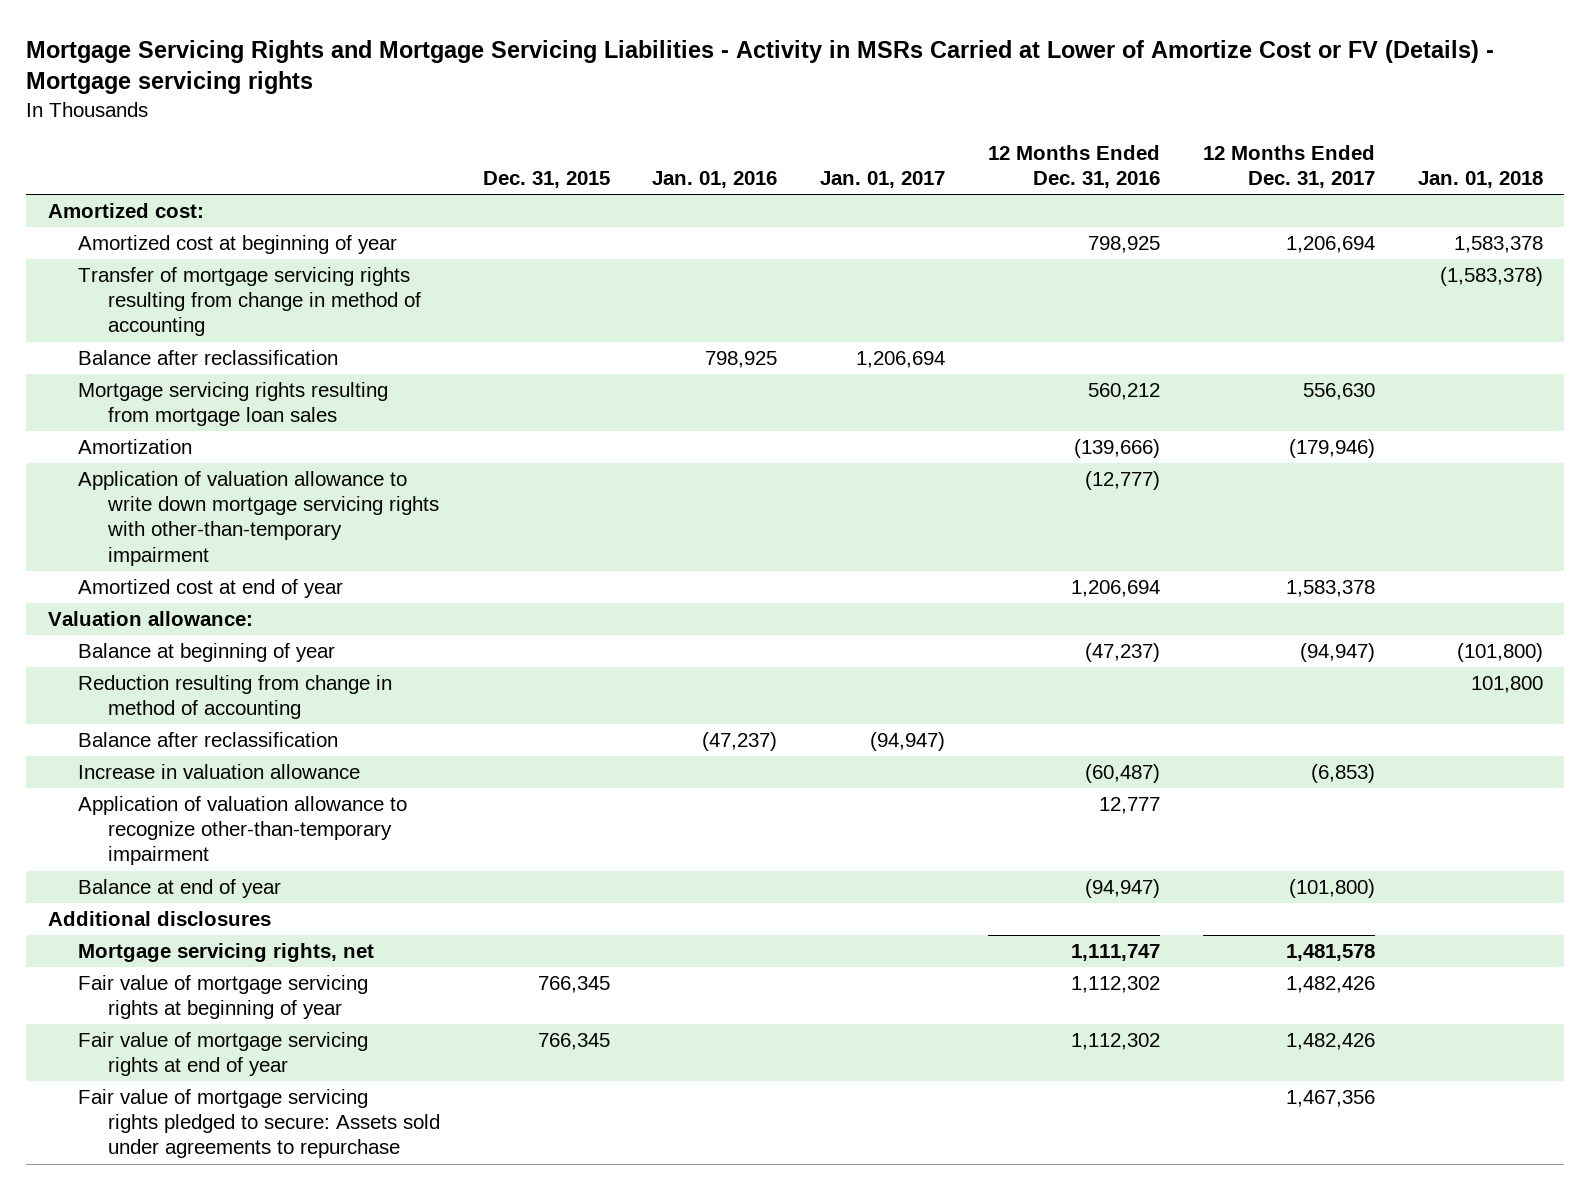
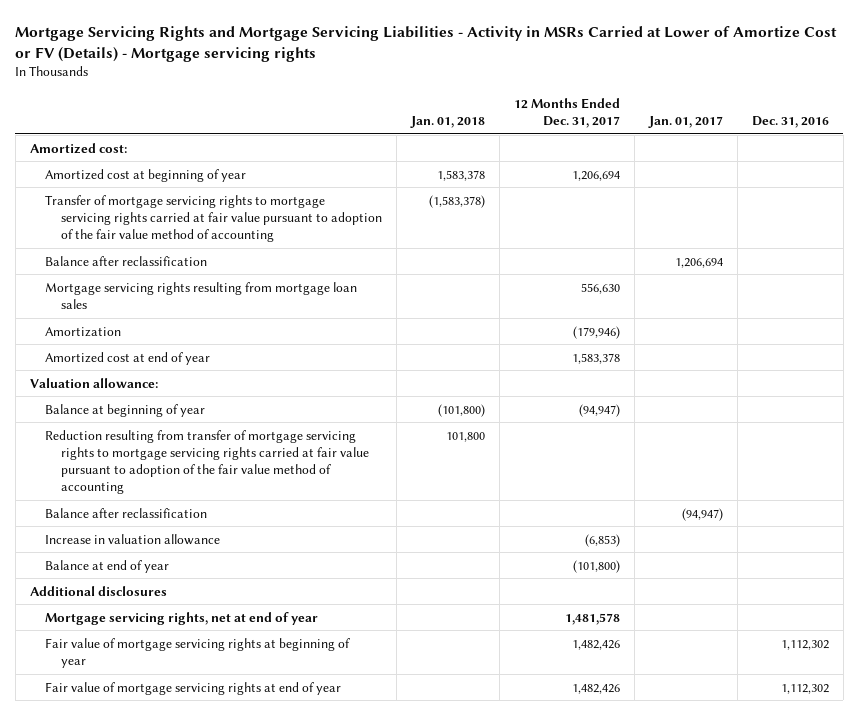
[482,171,610,189] Dec. 31, 2015 -> none
[652,171,778,189] Jan. 01, 2016 -> none
[988,144,1161,189] 12 Months Ended Dec. 31, 2016 -> none
none -> [751,115,829,128] Dec. 31, 2016
[77,267,421,337] Transfer of mortgage servicing rights resulting from change in method of accounting -> [45,194,382,243] Transfer of mortgage servicing rights to mortgage servicing rights carried at fair value pursuant to adoption of the fair value method of accounting
[77,471,439,566] Application of valuation allowance to write down mortgage servicing rights with other-than-temporary impairment -> none
[77,675,392,720] Reduction resulting from change in method of accounting -> [45,429,369,495] Reduction resulting from transfer of mortgage servicing rights to mortgage servicing rights carried at fair value pursuant to adoption of the fair value method of accounting
[77,796,407,866] Application of valuation allowance to recognize other-than-temporary impairment -> none
[77,943,374,963] Mortgage servicing rights, net -> [45,611,319,625] Mortgage servicing rights, net at end of year
[77,1089,440,1159] Fair value of mortgage servicing rights pledged to secure: Assets sold under agreements to repurchase -> none

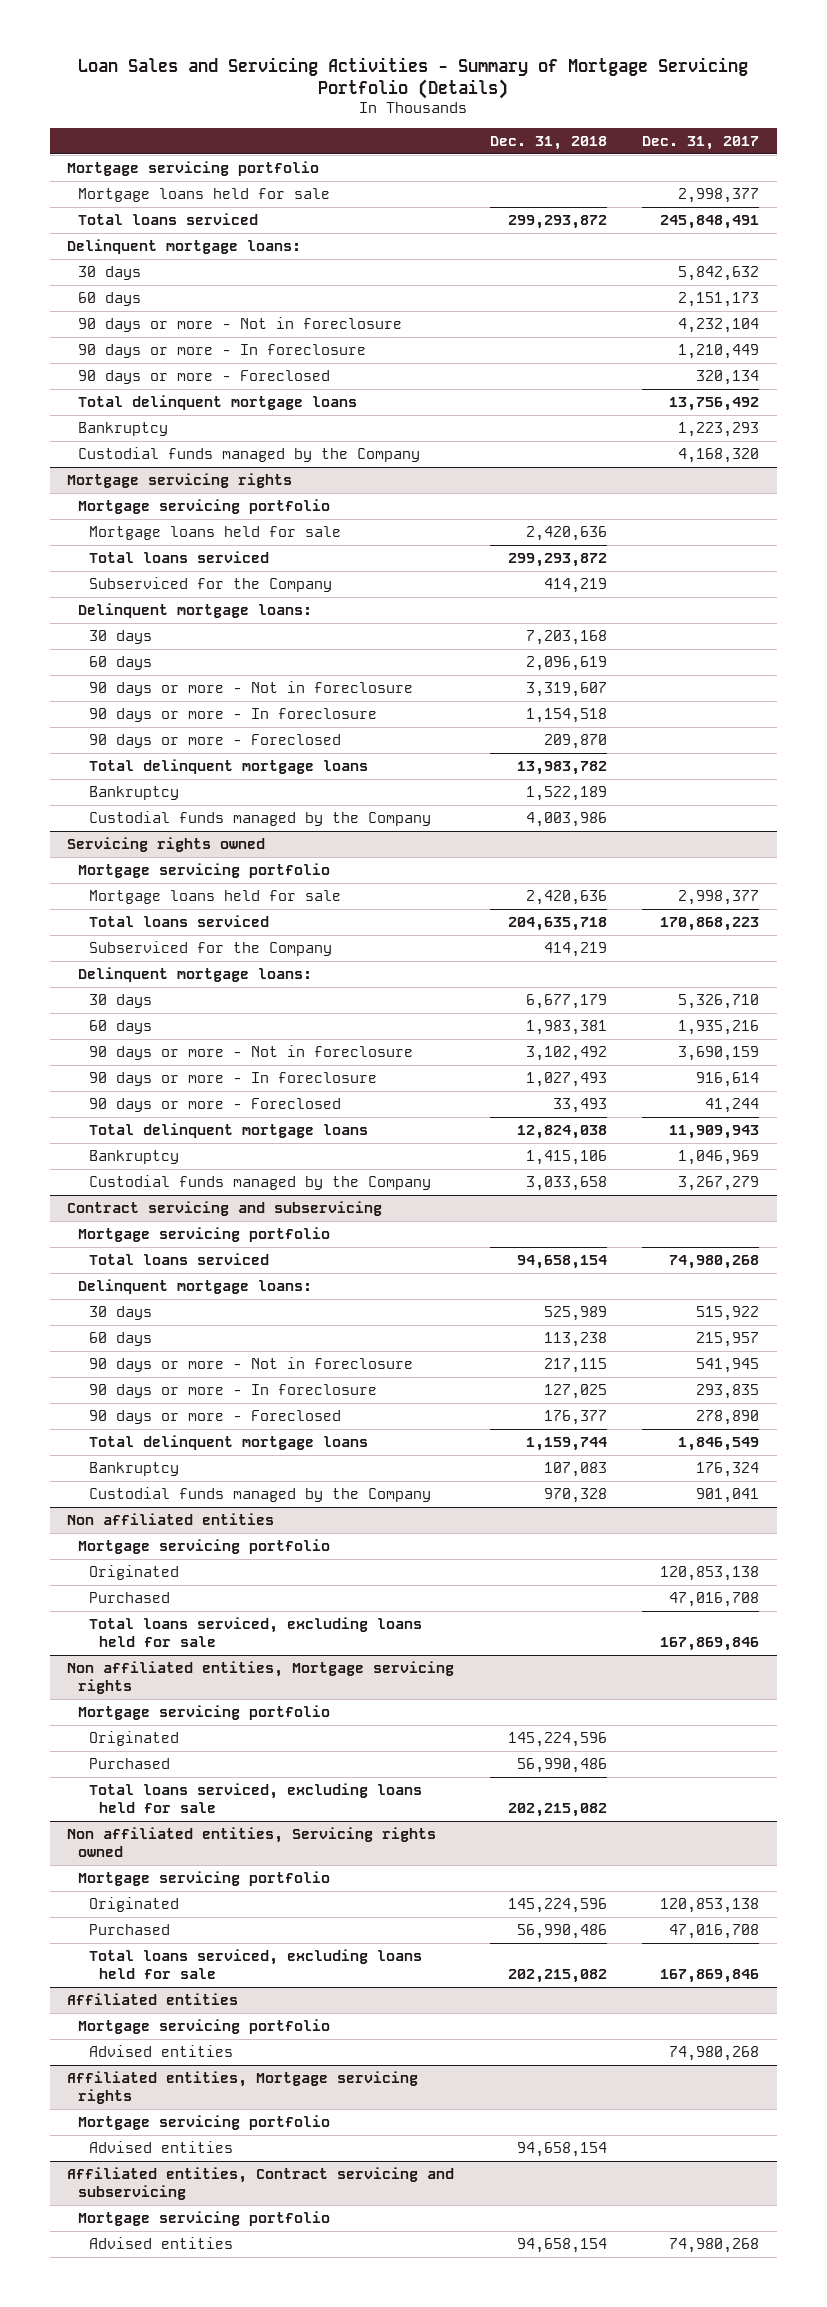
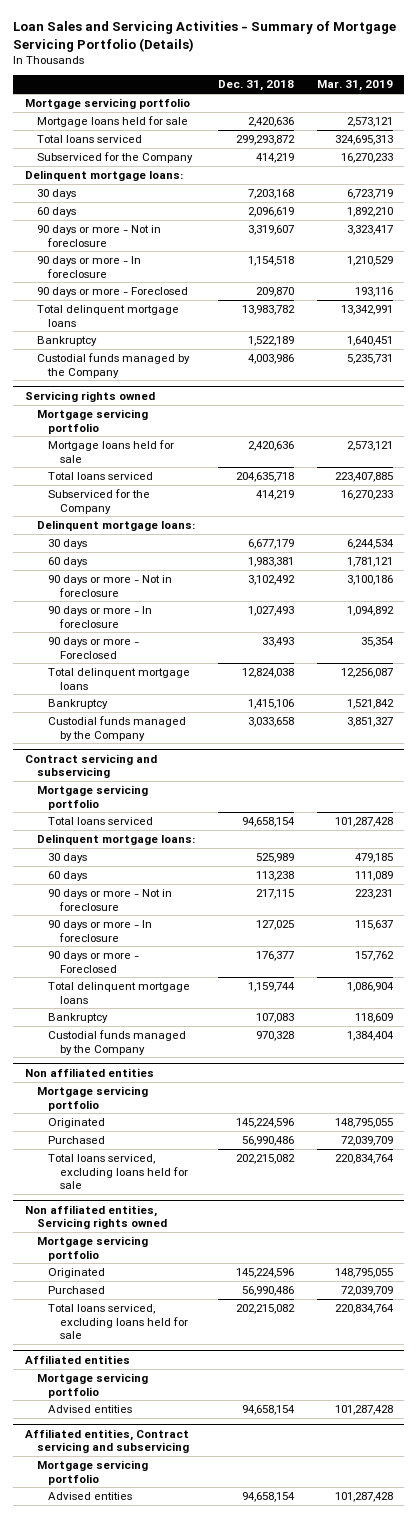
[642,135,760,150] Dec. 31, 2017 -> none
none -> [316,80,393,92] Mar. 31, 2019
[78,188,331,203] Mortgage loans held for sale -> none
[78,213,259,226] Total loans serviced -> none
[67,239,302,255] Delinquent mortgage loans: -> none
[78,266,142,281] 30 days -> none
[78,292,142,307] 60 days -> none
[78,317,403,333] 90 days or more - Not in foreclosure -> none
[78,344,367,359] 90 days or more - In foreclosure -> none
[78,370,331,385] 90 days or more - Foreclosed -> none
[78,395,358,411] Total delinquent mortgage loans -> none
[78,422,169,437] Bankruptcy -> none
[78,447,421,463] Custodial funds managed by the Company -> none
[67,473,293,489] Mortgage servicing rights -> none
[78,499,331,515] Mortgage servicing portfolio -> none
[88,1565,179,1581] Originated -> none
[88,1592,170,1604] Purchased -> none
[88,1617,422,1647] Total loans serviced, excluding loans held for sale -> none
[67,1661,455,1694] Non affiliated entities, Mortgage servicing rights -> none
[78,1705,331,1721] Mortgage servicing portfolio -> none
[88,2045,233,2058] Advised entities -> none
[67,2071,419,2104] Affiliated entities, Mortgage servicing rights -> none
[78,2115,331,2131] Mortgage servicing portfolio -> none

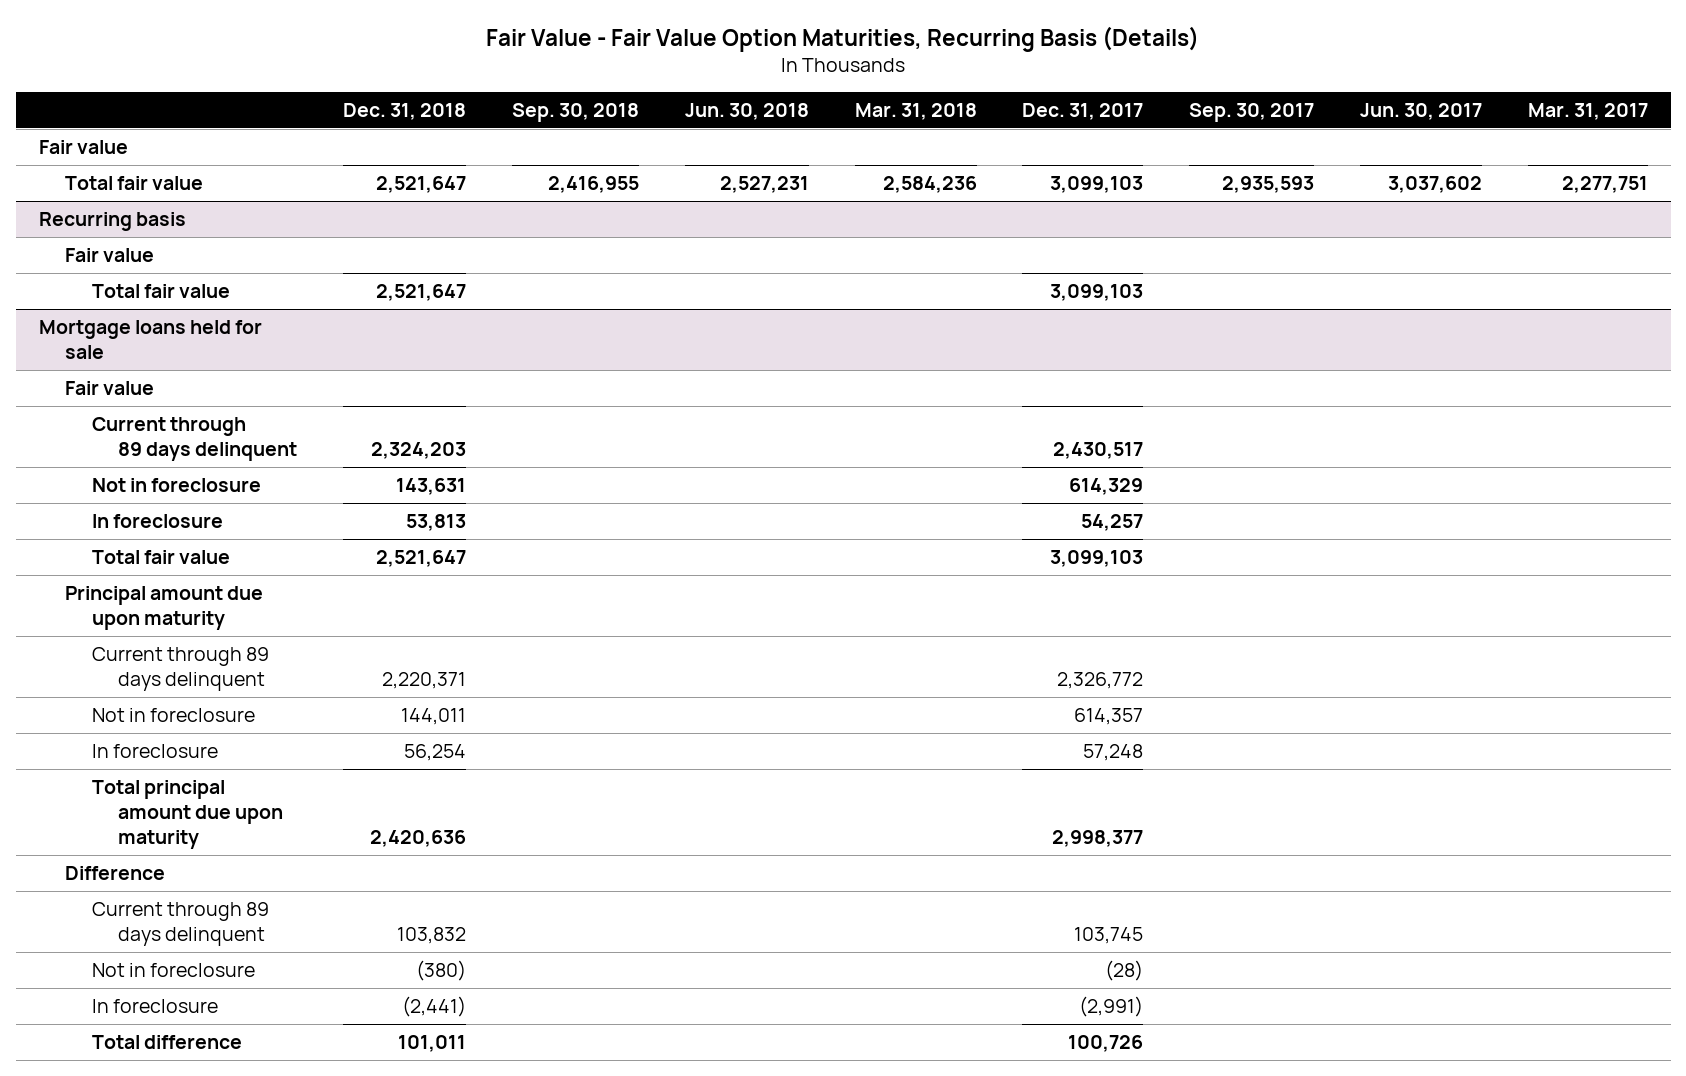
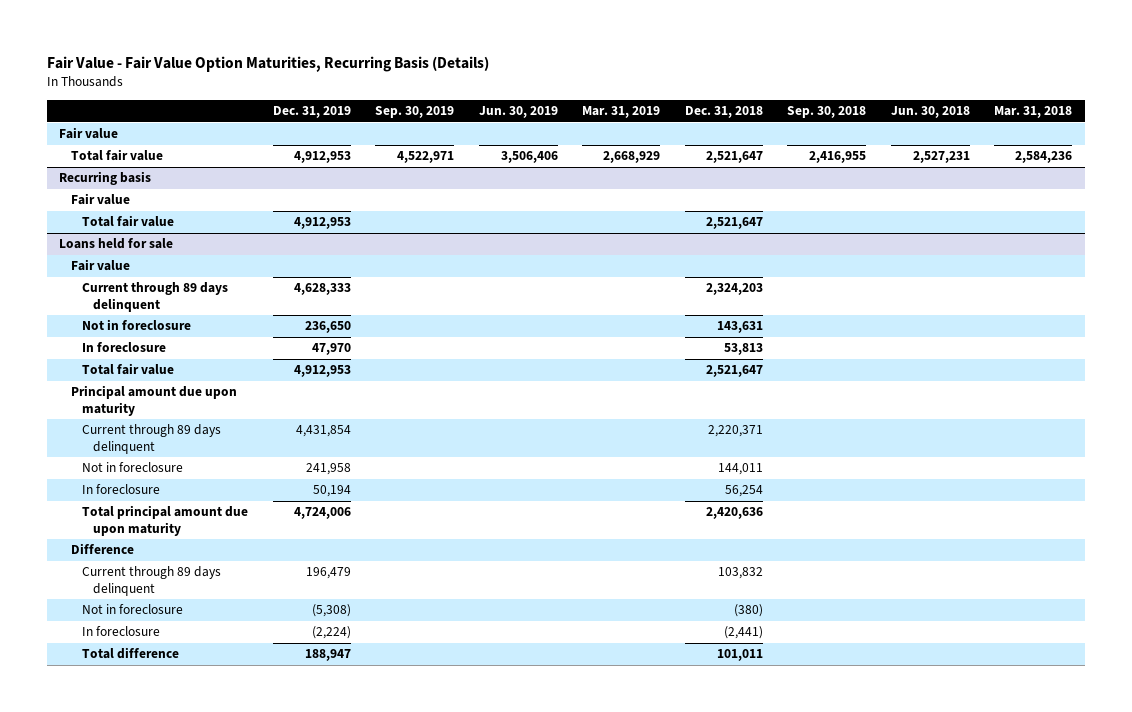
[1022,102,1144,120] Dec. 31, 2017 -> none
[1189,102,1315,122] Sep. 30, 2017 -> none
[1360,102,1483,120] Jun. 30, 2017 -> none
[1527,102,1648,120] Mar. 31, 2017 -> none
none -> [272,106,351,119] Dec. 31, 2019
none -> [375,106,455,119] Sep. 30, 2019
none -> [478,106,558,119] Jun. 30, 2019
none -> [582,106,661,119] Mar. 31, 2019
[38,320,262,360] Mortgage loans held for sale -> [59,238,174,250] Loans held for sale

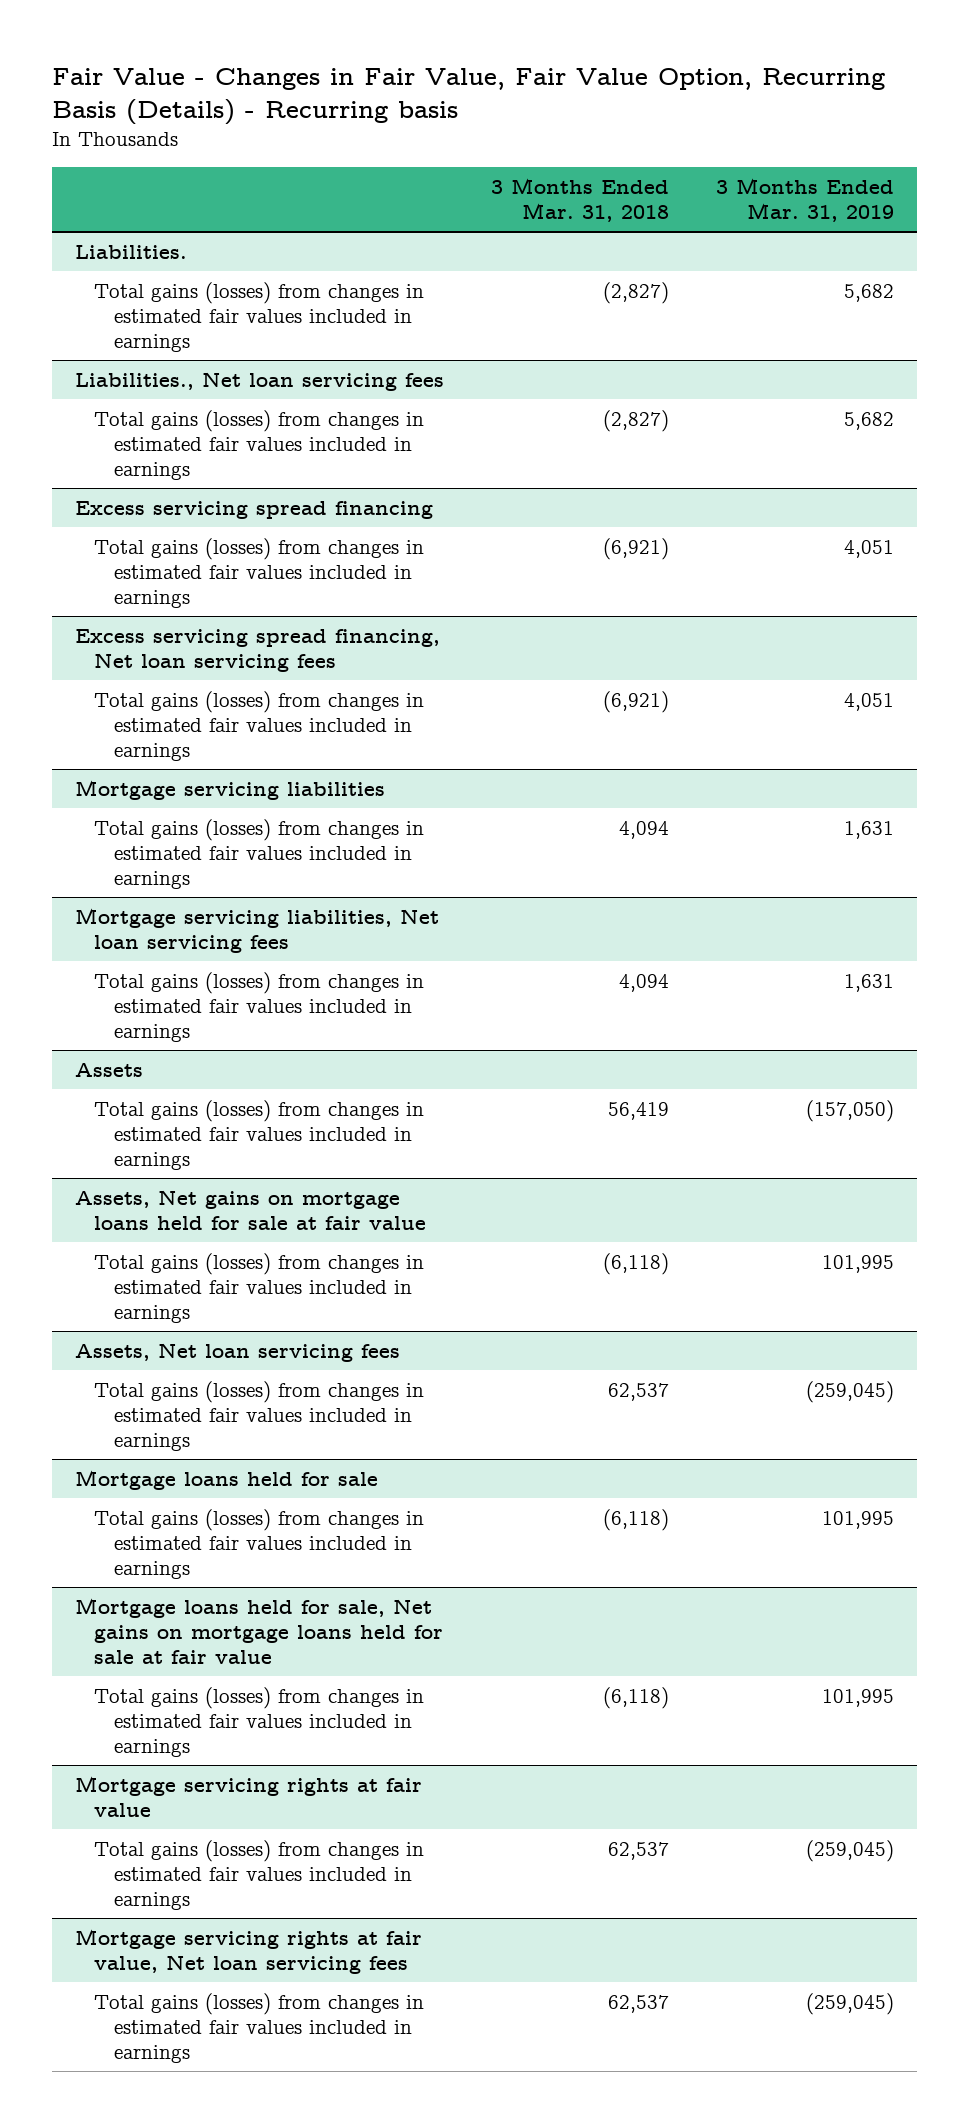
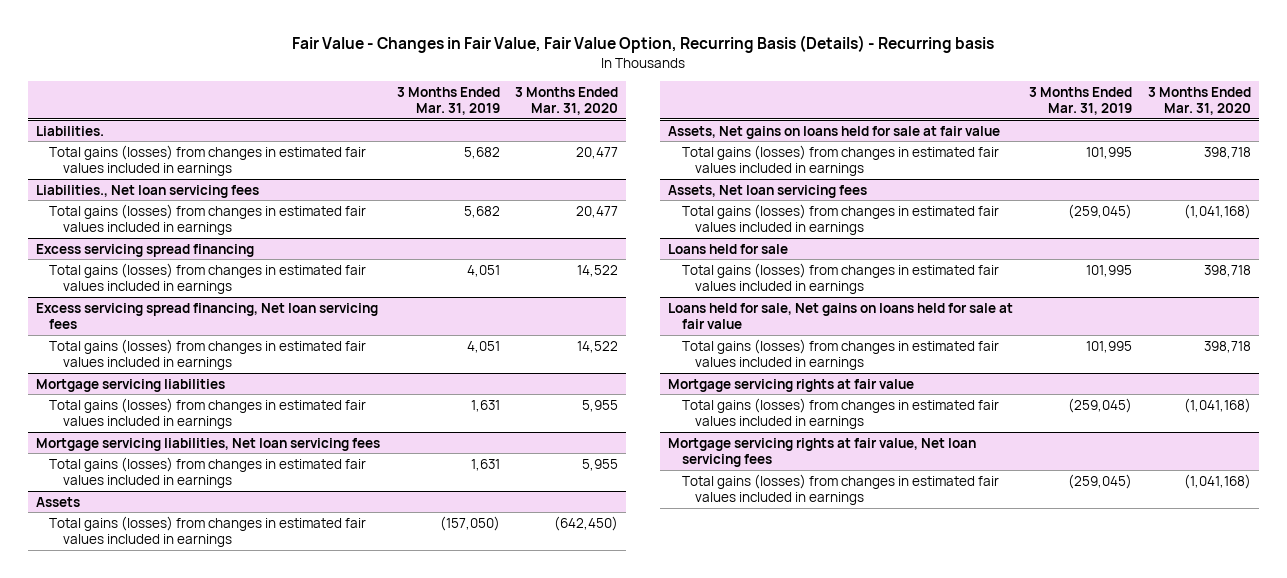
[490,178,669,223] 3 Months Ended Mar. 31, 2018 -> none
none -> [515,86,619,116] 3 Months Ended Mar. 31, 2020
[75,1189,427,1230] Assets, Net gains on mortgage loans held for sale at fair value -> [668,125,1001,139] Assets, Net gains on loans held for sale at fair value
[75,1469,379,1490] Mortgage loans held for sale -> [668,243,789,254] Loans held for sale
[75,1597,444,1664] Mortgage loans held for sale, Net gains on mortgage loans held for sale at fair value -> [668,302,1014,330] Loans held for sale, Net gains on loans held for sale at fair value

